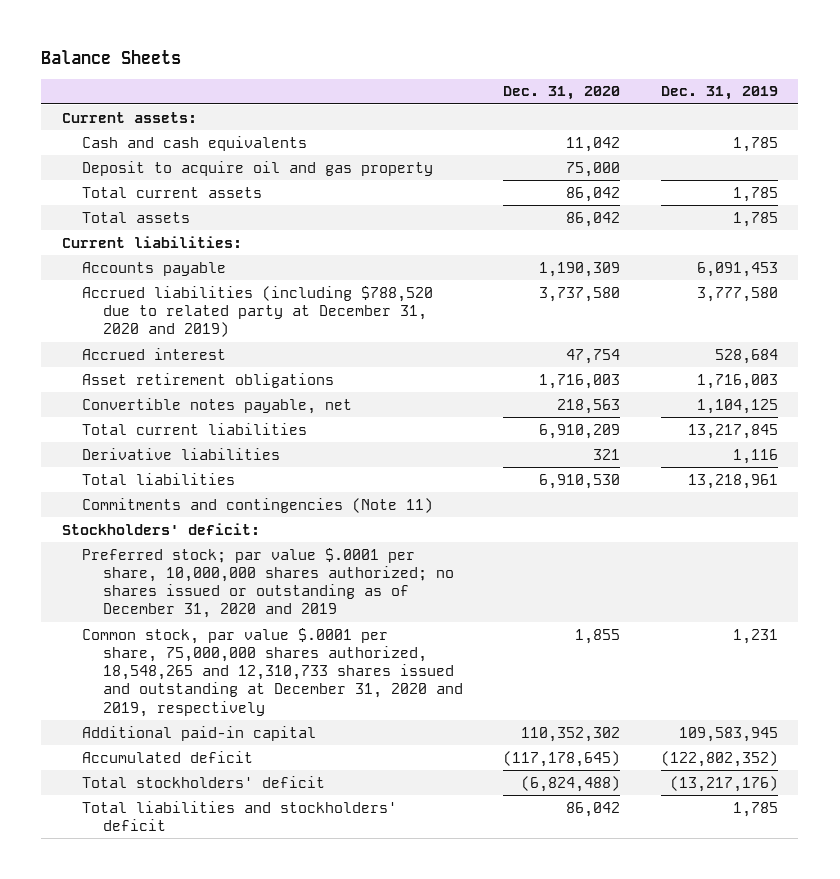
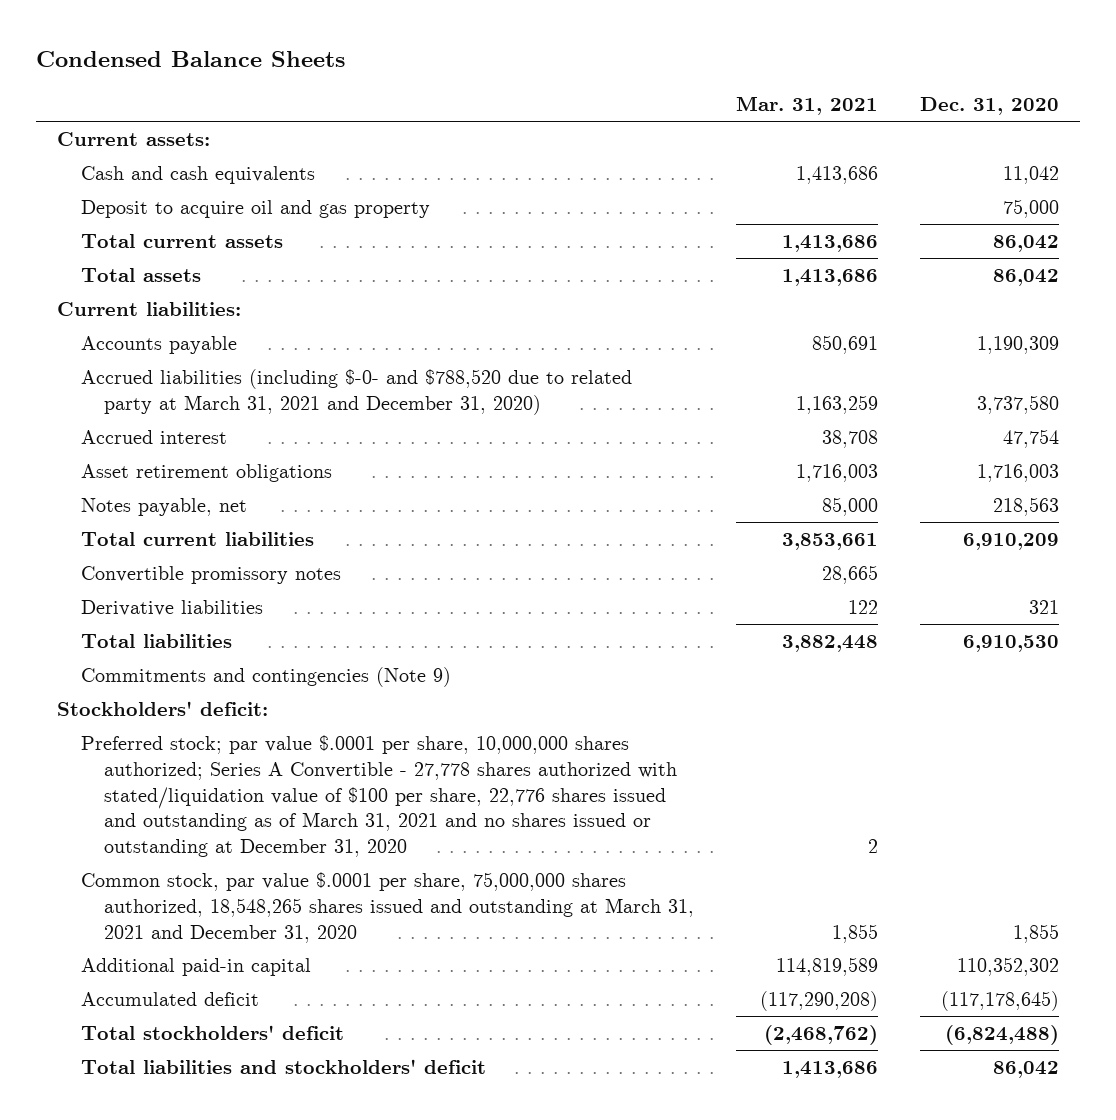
[41,50,182,65] Balance Sheets -> [35,51,345,68] Condensed Balance Sheets
[660,86,778,101] Dec. 31, 2019 -> none
none -> [736,96,879,116] Mar. 31, 2021
[82,285,434,338] Accrued liabilities (including $788,520 due to related party at December 31, 2020 and 2019) -> [80,368,632,415] Accrued liabilities (including $-0- and $788,520 due to related party at March 31, 2021 and December 31, 2020)
[82,397,353,414] Convertible notes payable, net -> [80,497,247,516] Notes payable, net
none -> [80,565,341,584] Convertible promissory notes
[82,497,434,513] Commitments and contingencies (Note 11) -> [80,666,451,687] Commitments and contingencies (Note 9)
[82,547,454,619] Preferred stock; par value $.0001 per share, 10,000,000 shares authorized; no shares issued or outstanding as of December 31, 2020 and 2019 -> [80,734,678,858] Preferred stock; par value $.0001 per share, 10,000,000 shares authorized; Series A Convertible - 27,778 shares authorized with stated/liquidation value of $100 per share, 22,776 shares issued and outstanding as of March 31, 2021 and no shares issued or outstanding at December 31, 2020
[82,627,463,717] Common stock, par value $.0001 per share, 75,000,000 shares authorized, 18,548,265 and 12,310,733 shares issued and outstanding at December 31, 2020 and 2019, respectively -> [80,871,695,943] Common stock, par value $.0001 per share, 75,000,000 shares authorized, 18,548,265 shares issued and outstanding at March 31, 2021 and December 31, 2020

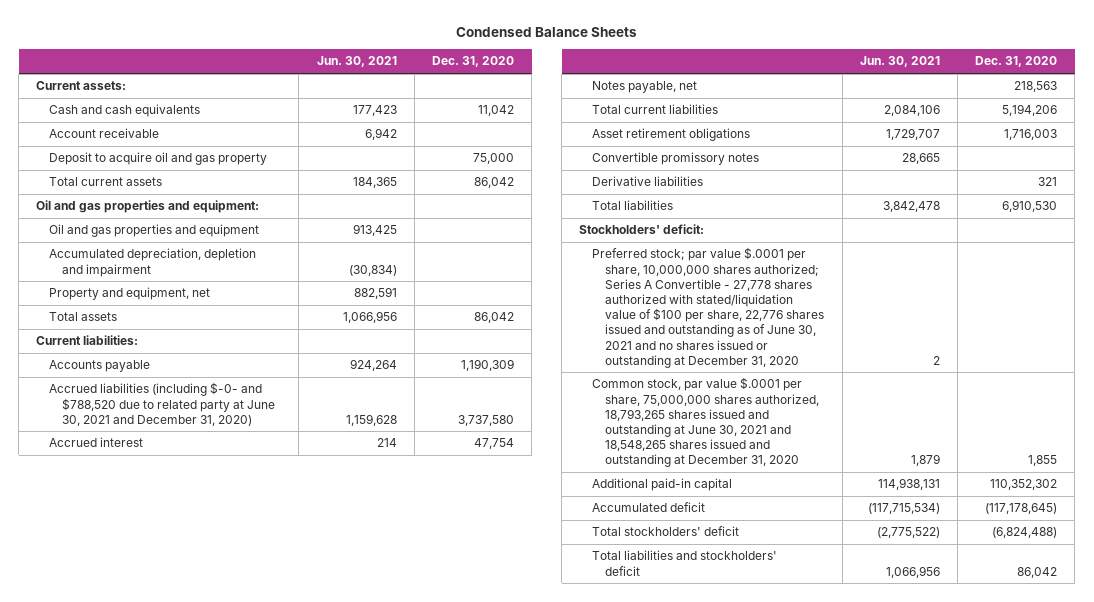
[736,96,879,116] Mar. 31, 2021 -> none
none -> [316,56,397,68] Jun. 30, 2021
none -> [49,128,160,139] Account receivable
none -> [36,200,260,214] Oil and gas properties and equipment:
none -> [49,224,260,238] Oil and gas properties and equipment
none -> [49,248,257,277] Accumulated depreciation, depletion and impairment
none -> [49,287,211,301] Property and equipment, net
[80,368,632,415] Accrued liabilities (including $-0- and $788,520 due to related party at March 31, 2021 and December 31, 2020) -> [49,382,276,426] Accrued liabilities (including $-0- and $788,520 due to related party at June 30, 2021 and December 31, 2020)
[963,532,1060,550] 6,910,209 -> [1002,104,1058,117] 5,194,206
[80,463,332,482] Asset retirement obligations -> [592,128,751,142] Asset retirement obligations
[80,666,451,687] Commitments and contingencies (Note 9) -> none
[80,734,678,858] Preferred stock; par value $.0001 per share, 10,000,000 shares authorized; Series A Convertible - 27,778 shares authorized with stated/liquidation value of $100 per share, 22,776 shares issued and outstanding as of March 31, 2021 and no shares issued or outstanding at December 31, 2020 -> [592,247,825,368] Preferred stock; par value $.0001 per share, 10,000,000 shares authorized; Series A Convertible - 27,778 shares authorized with stated/liquidation value of $100 per share, 22,776 shares issued and outstanding as of June 30, 2021 and no shares issued or outstanding at December 31, 2020
[80,871,695,943] Common stock, par value $.0001 per share, 75,000,000 shares authorized, 18,548,265 shares issued and outstanding at March 31, 2021 and December 31, 2020 -> [592,377,820,468] Common stock, par value $.0001 per share, 75,000,000 shares authorized, 18,793,265 shares issued and outstanding at June 30, 2021 and 18,548,265 shares issued and outstanding at December 31, 2020

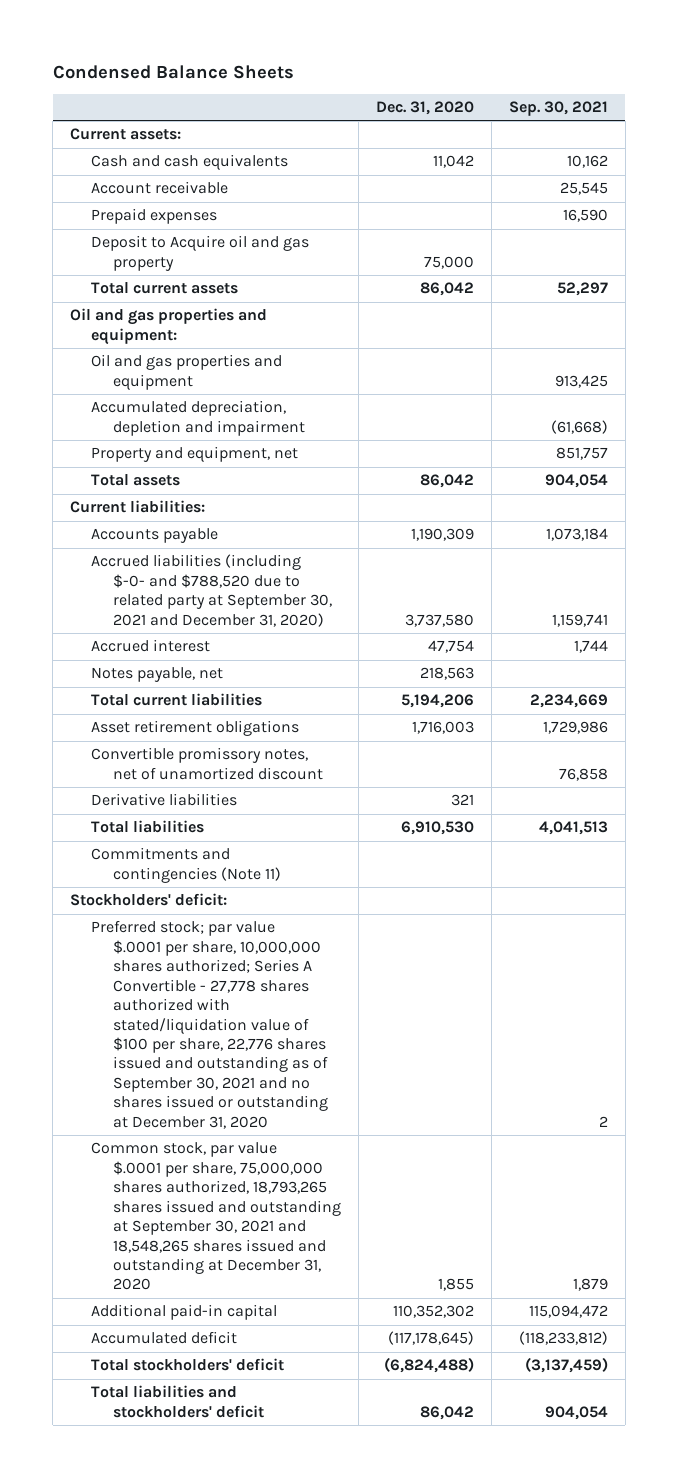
[316,56,397,68] Jun. 30, 2021 -> none
none -> [508,101,608,117] Sep. 30, 2021
none -> [91,208,218,225] Prepaid expenses
[49,152,268,166] Deposit to acquire oil and gas property -> [91,235,310,271] Deposit to Acquire oil and gas property
[49,382,276,426] Accrued liabilities (including $-0- and $788,520 due to related party at June 30, 2021 and December 31, 2020) -> [91,554,333,627] Accrued liabilities (including $-0- and $788,520 due to related party at September 30, 2021 and December 31, 2020)
[592,152,760,166] Convertible promissory notes -> [91,747,324,780] Convertible promissory notes, net of unamortized discount
none -> [91,847,282,883] Commitments and contingencies (Note 11)
[592,247,825,368] Preferred stock; par value $.0001 per share, 10,000,000 shares authorized; Series A Convertible - 27,778 shares authorized with stated/liquidation value of $100 per share, 22,776 shares issued and outstanding as of June 30, 2021 and no shares issued or outstanding at December 31, 2020 -> [91,920,329,1129] Preferred stock; par value $.0001 per share, 10,000,000 shares authorized; Series A Convertible - 27,778 shares authorized with stated/liquidation value of $100 per share, 22,776 shares issued and outstanding as of September 30, 2021 and no shares issued or outstanding at December 31, 2020
[592,377,820,468] Common stock, par value $.0001 per share, 75,000,000 shares authorized, 18,793,265 shares issued and outstanding at June 30, 2021 and 18,548,265 shares issued and outstanding at December 31, 2020 -> [91,1142,342,1291] Common stock, par value $.0001 per share, 75,000,000 shares authorized, 18,793,265 shares issued and outstanding at September 30, 2021 and 18,548,265 shares issued and outstanding at December 31, 2020

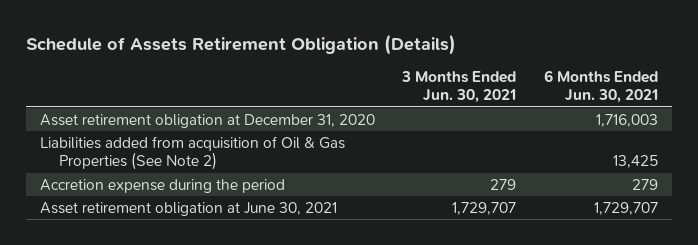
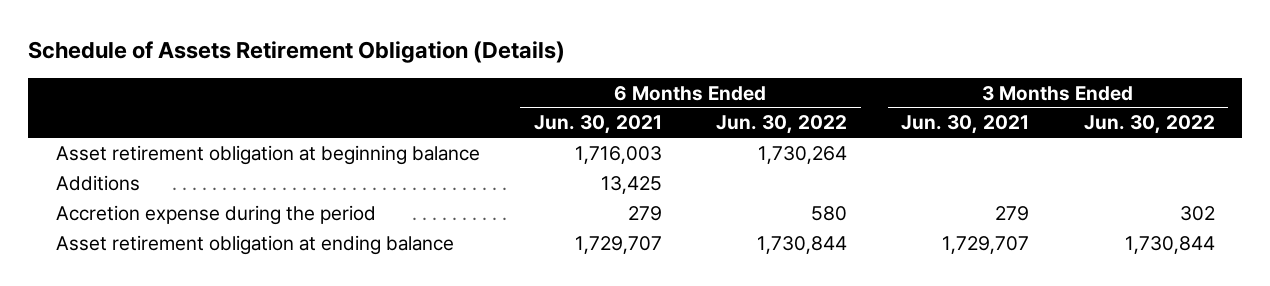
none -> [716,115,848,135] Jun. 30, 2022
none -> [1083,115,1215,135] Jun. 30, 2022
[39,113,375,128] Asset retirement obligation at December 31, 2020 -> [55,144,480,165] Asset retirement obligation at beginning balance
[39,135,345,171] Liabilities added from acquisition of Oil & Gas Properties (See Note 2) -> [55,174,140,191] Additions
[39,201,337,216] Asset retirement obligation at June 30, 2021 -> [55,234,454,255] Asset retirement obligation at ending balance

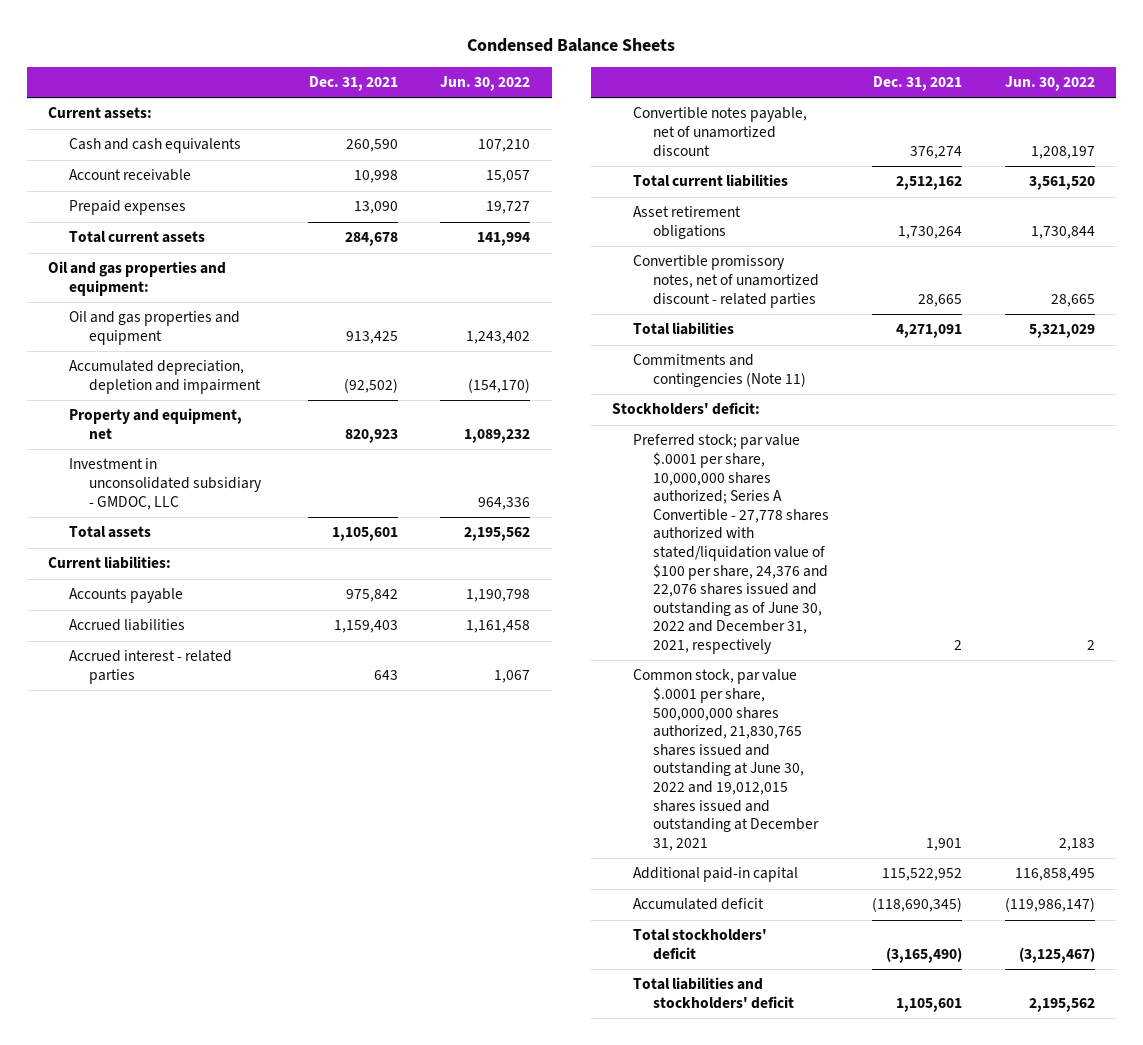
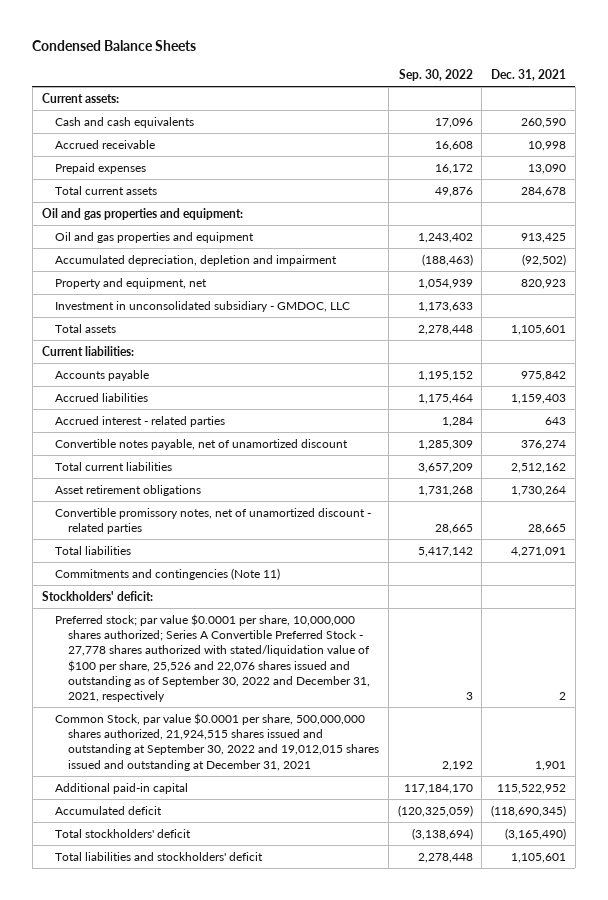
[440,76,531,92] Jun. 30, 2022 -> none
none -> [398,68,473,81] Sep. 30, 2022
[68,169,191,182] Account receivable -> [54,139,155,149] Accrued receivable
[632,434,830,654] Preferred stock; par value $.0001 per share, 10,000,000 shares authorized; Series A Convertible - 27,778 shares authorized with stated/liquidation value of $100 per share, 24,376 and 22,076 shares issued and outstanding as of June 30, 2022 and December 31, 2021, respectively -> [54,613,371,702] Preferred stock; par value $0.0001 per share, 10,000,000 shares authorized; Series A Convertible Preferred Stock - 27,778 shares authorized with stated/liquidation value of $100 per share, 25,526 and 22,076 shares issued and outstanding as of September 30, 2022 and December 31, 2021, respectively
[632,669,820,851] Common stock, par value $.0001 per share, 500,000,000 shares authorized, 21,830,765 shares issued and outstanding at June 30, 2022 and 19,012,015 shares issued and outstanding at December 31, 2021 -> [54,712,380,771] Common Stock, par value $0.0001 per share, 500,000,000 shares authorized, 21,924,515 shares issued and outstanding at September 30, 2022 and 19,012,015 shares issued and outstanding at December 31, 2021

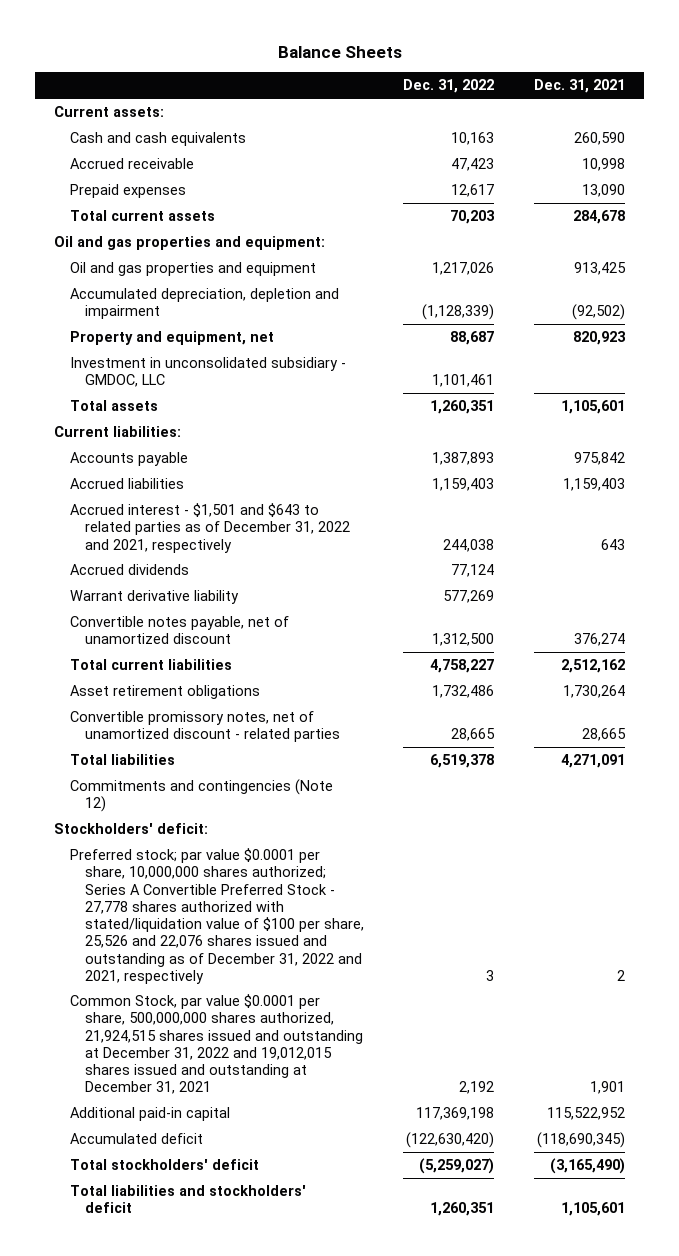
[32,39,197,51] Condensed Balance Sheets -> [277,45,402,58] Balance Sheets
[398,68,473,81] Sep. 30, 2022 -> none
none -> [403,79,495,94] Dec. 31, 2022
[54,415,225,427] Accrued interest - related parties -> [69,503,351,553] Accrued interest - $1,501 and $643 to related parties as of December 31, 2022 and 2021, respectively
none -> [69,564,189,576] Accrued dividends
none -> [69,590,239,605] Warrant derivative liability
[54,567,280,580] Commitments and contingencies (Note 11) -> [69,779,333,813] Commitments and contingencies (Note 12)
[54,613,371,702] Preferred stock; par value $0.0001 per share, 10,000,000 shares authorized; Series A Convertible Preferred Stock - 27,778 shares authorized with stated/liquidation value of $100 per share, 25,526 and 22,076 shares issued and outstanding as of September 30, 2022 and December 31, 2021, respectively -> [69,848,365,984] Preferred stock; par value $0.0001 per share, 10,000,000 shares authorized; Series A Convertible Preferred Stock - 27,778 shares authorized with stated/liquidation value of $100 per share, 25,526 and 22,076 shares issued and outstanding as of December 31, 2022 and 2021, respectively
[54,712,380,771] Common Stock, par value $0.0001 per share, 500,000,000 shares authorized, 21,924,515 shares issued and outstanding at September 30, 2022 and 19,012,015 shares issued and outstanding at December 31, 2021 -> [69,994,364,1095] Common Stock, par value $0.0001 per share, 500,000,000 shares authorized, 21,924,515 shares issued and outstanding at December 31, 2022 and 19,012,015 shares issued and outstanding at December 31, 2021

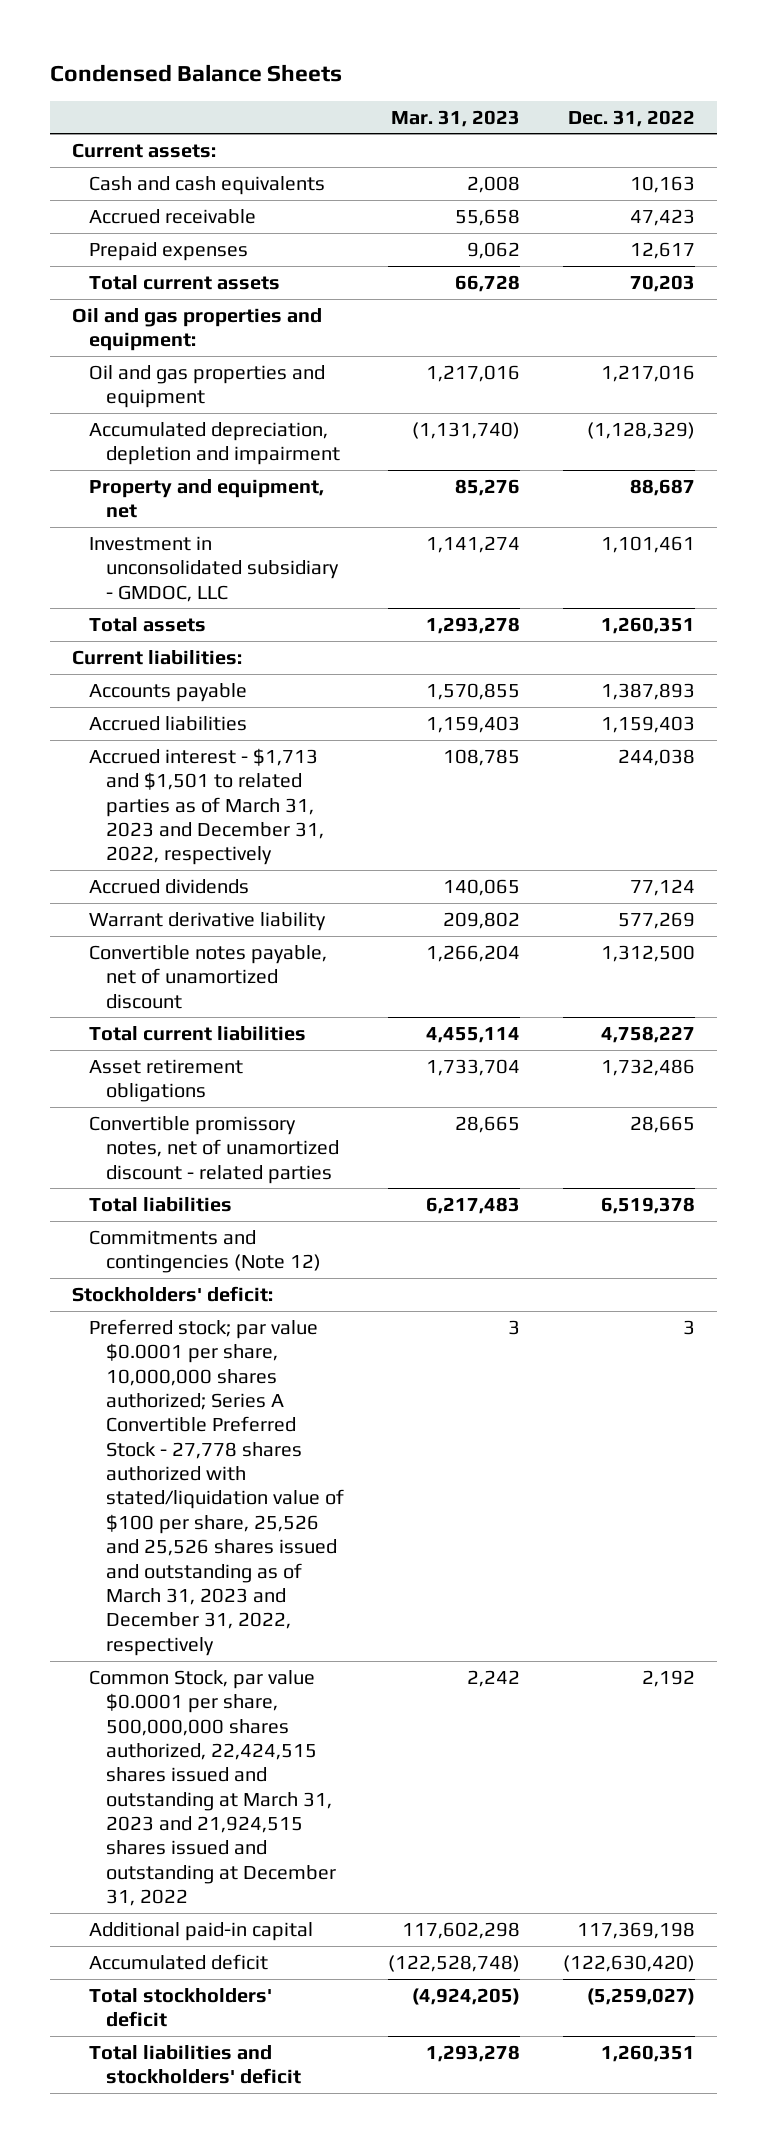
[277,45,402,58] Balance Sheets -> [49,63,342,82] Condensed Balance Sheets
[533,79,625,94] Dec. 31, 2021 -> none
none -> [390,109,520,127] Mar. 31, 2023
[432,262,495,276] 1,217,026 -> [601,364,696,382] 1,217,016
[422,304,495,321] (1,128,339) -> [587,421,696,439] (1,128,329)
[69,503,351,553] Accrued interest - $1,501 and $643 to related parties as of December 31, 2022 and 2021, respectively -> [89,747,325,866] Accrued interest - $1,713 and $1,501 to related parties as of March 31, 2023 and December 31, 2022, respectively
[69,848,365,984] Preferred stock; par value $0.0001 per share, 10,000,000 shares authorized; Series A Convertible Preferred Stock - 27,778 shares authorized with stated/liquidation value of $100 per share, 25,526 and 22,076 shares issued and outstanding as of December 31, 2022 and 2021, respectively -> [89,1318,345,1656] Preferred stock; par value $0.0001 per share, 10,000,000 shares authorized; Series A Convertible Preferred Stock - 27,778 shares authorized with stated/liquidation value of $100 per share, 25,526 and 25,526 shares issued and outstanding as of March 31, 2023 and December 31, 2022, respectively
[69,994,364,1095] Common Stock, par value $0.0001 per share, 500,000,000 shares authorized, 21,924,515 shares issued and outstanding at December 31, 2022 and 19,012,015 shares issued and outstanding at December 31, 2021 -> [89,1669,337,1907] Common Stock, par value $0.0001 per share, 500,000,000 shares authorized, 22,424,515 shares issued and outstanding at March 31, 2023 and 21,924,515 shares issued and outstanding at December 31, 2022

